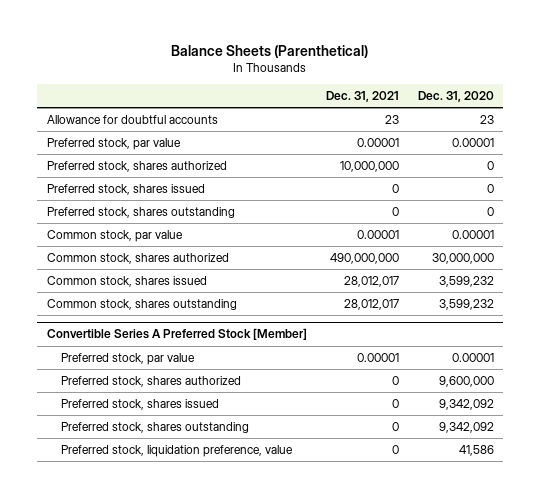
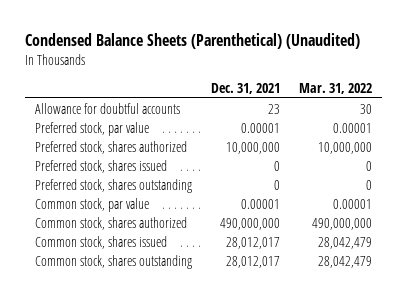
[171,45,369,59] Balance Sheets (Parenthetical) -> [24,33,360,50] Condensed Balance Sheets (Parenthetical) (Unaudited)
[417,90,494,102] Dec. 31, 2020 -> none
none -> [298,83,372,95] Mar. 31, 2022
[46,328,307,341] Convertible Series A Preferred Stock [Member] -> none
[61,352,196,365] Preferred stock, par value -> none
[61,375,242,387] Preferred stock, shares authorized -> none
[61,398,220,410] Preferred stock, shares issued -> none
[61,421,250,433] Preferred stock, shares outstanding -> none
[61,444,294,457] Preferred stock, liquidation preference, value -> none

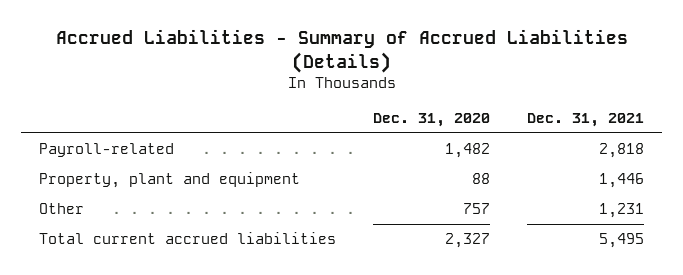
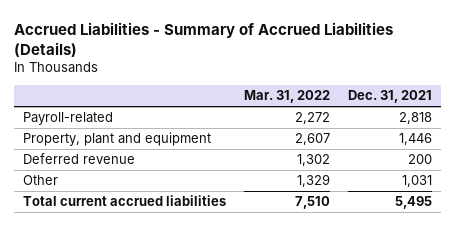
[373,113,491,128] Dec. 31, 2020 -> none
none -> [244,90,331,104] Mar. 31, 2022
none -> [23,153,136,165] Deferred revenue
[598,203,644,219] 1,231 -> [402,175,433,188] 1,031

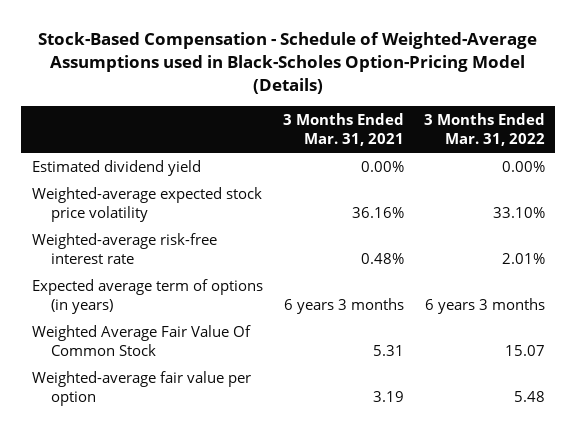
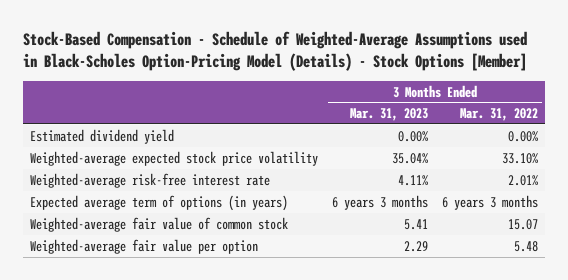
[38,31,538,94] Stock-Based Compensation - Schedule of Weighted-Average Assumptions used in Black-Scholes Option-Pricing Model (Details) -> [22,30,527,71] Stock-Based Compensation - Schedule of Weighted-Average Assumptions used in Black-Scholes Option-Pricing Model (Details) - Stock Options [Member]
[282,112,404,146] 3 Months Ended Mar. 31, 2021 -> none
none -> [349,108,428,122] Mar. 31, 2023
[31,324,251,356] Weighted Average Fair Value Of Common Stock -> [29,216,288,232] Weighted-average fair value of common stock

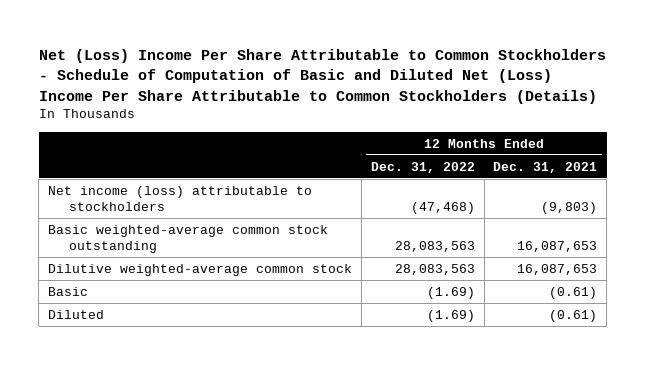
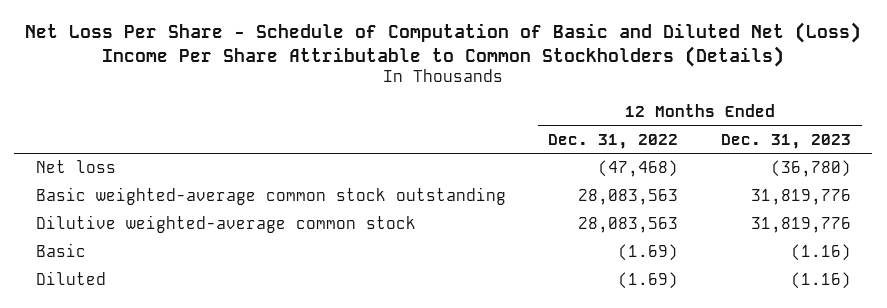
[38,48,606,104] Net (Loss) Income Per Share Attributable to Common Stockholders - Schedule of Computation of Basic and Diluted Net (Loss) Income Per Share Attributable to Common Stockholders (Details) -> [25,22,862,67] Net Loss Per Share - Schedule of Computation of Basic and Diluted Net (Loss) Income Per Share Attributable to Common Stockholders (Details)
[493,161,598,173] Dec. 31, 2021 -> none
none -> [720,133,851,149] Dec. 31, 2023
[48,185,313,211] Net income (loss) attributable to stockholders -> [35,160,116,174] Net loss

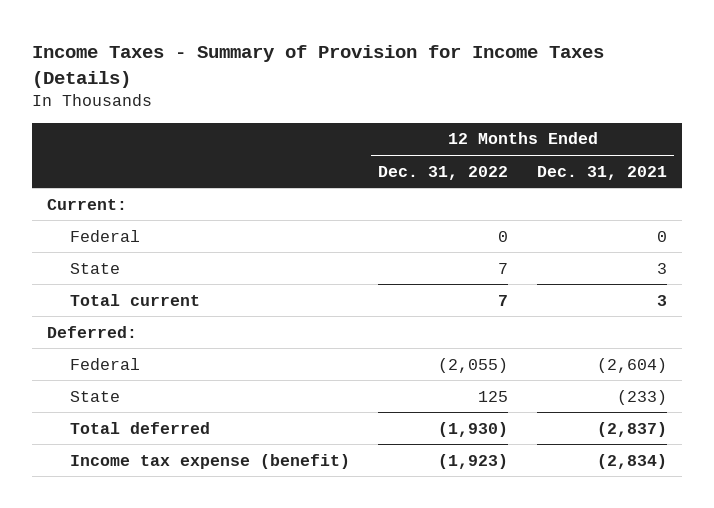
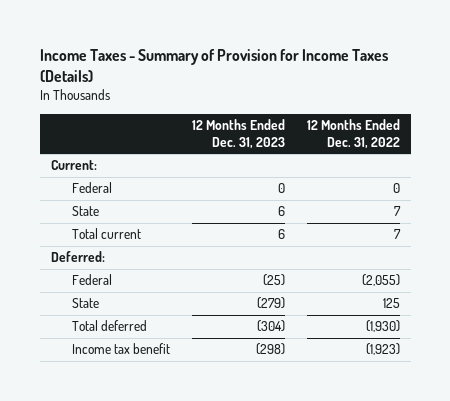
[537,165,668,180] Dec. 31, 2021 -> none
none -> [191,118,285,149] 12 Months Ended Dec. 31, 2023
[69,453,350,469] Income tax expense (benefit) -> [71,343,170,355] Income tax benefit

